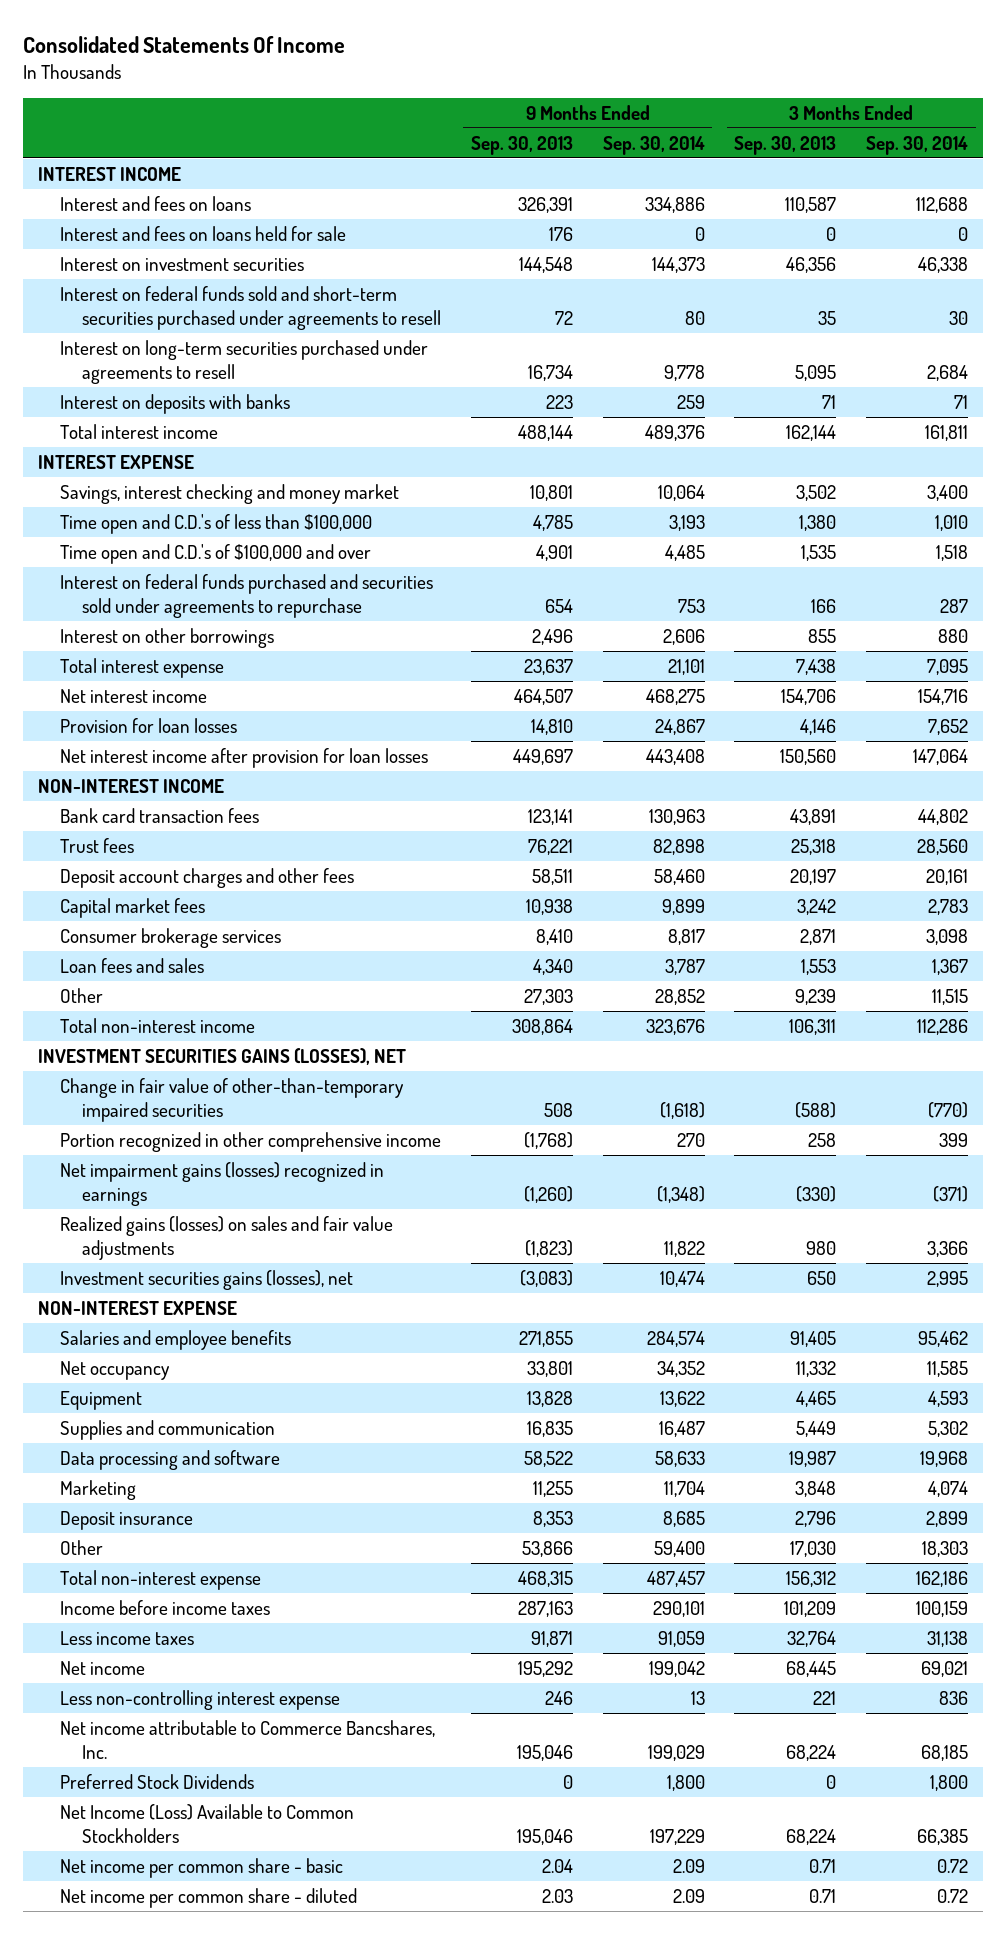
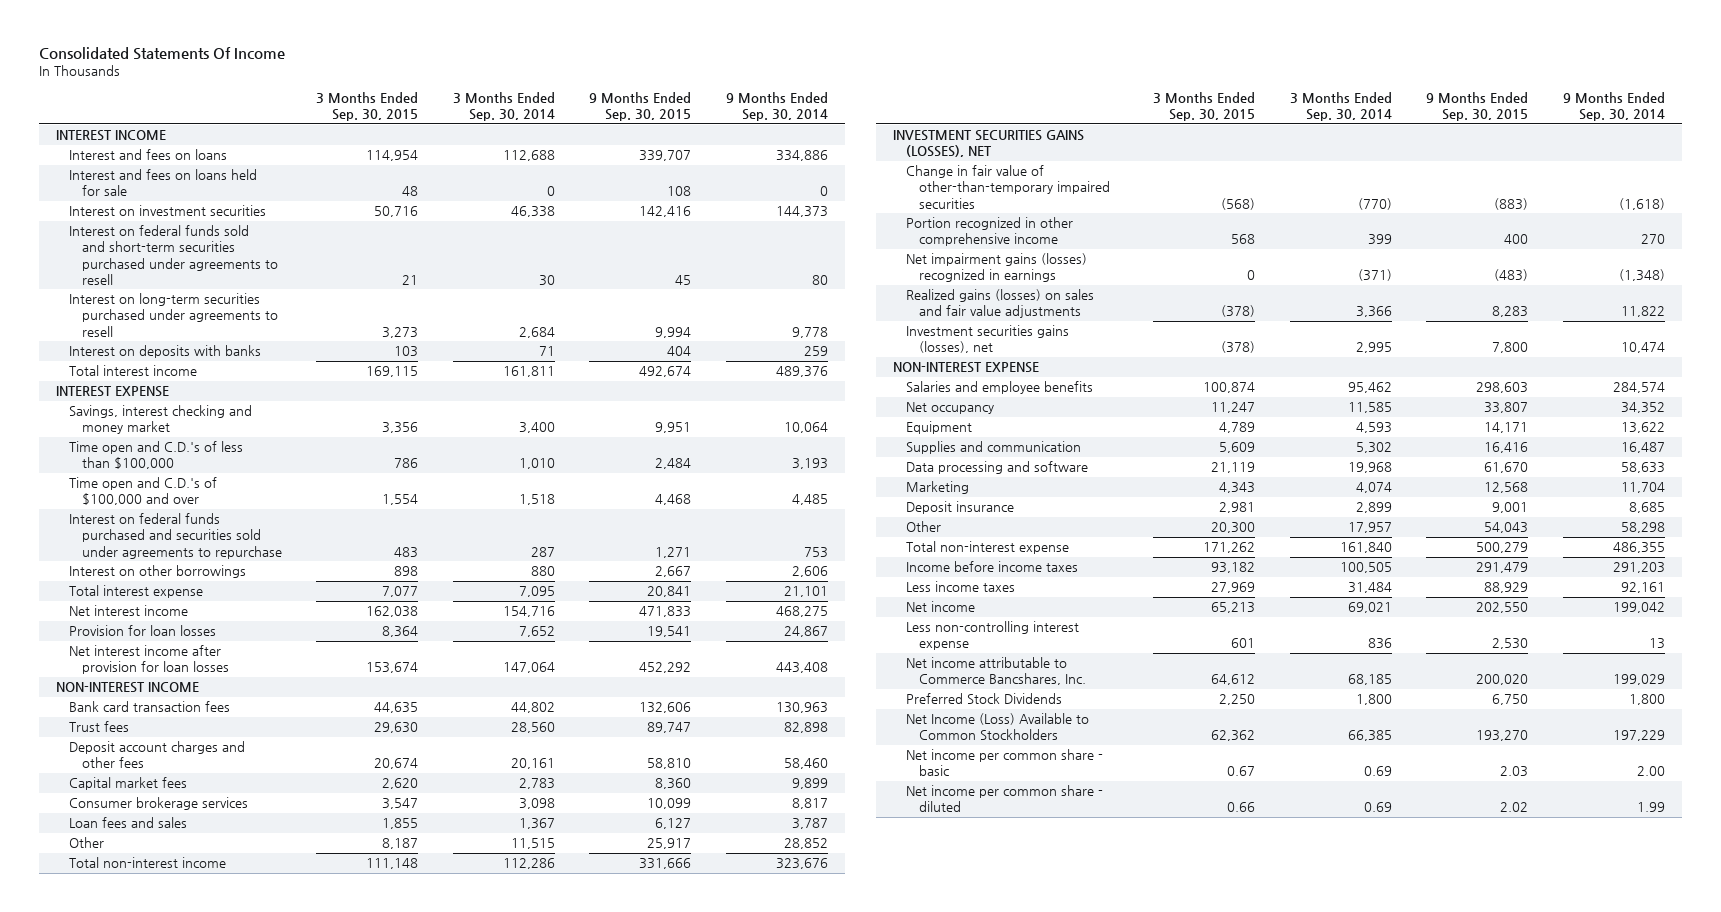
[470,135,573,155] Sep. 30, 2013 -> none
[734,135,837,155] Sep. 30, 2013 -> none
none -> [316,91,419,121] 3 Months Ended Sep. 30, 2015
none -> [589,91,692,121] 9 Months Ended Sep. 30, 2015
[653,1540,705,1557] 59,400 -> [1620,522,1665,534] 58,298
[922,1540,969,1557] 18,303 -> [1347,522,1392,534] 17,957
[646,1570,705,1587] 487,457 -> [1612,542,1665,554] 486,355
[916,1570,969,1587] 162,186 -> [1339,542,1392,554] 161,840
[652,1600,705,1617] 290,101 -> [1612,562,1665,574] 291,203
[916,1600,969,1617] 100,159 -> [1339,562,1392,574] 100,505
[657,1630,705,1647] 91,059 -> [1620,582,1665,594] 92,161
[927,1630,969,1647] 31,138 -> [1347,582,1392,594] 31,484
[672,1858,705,1873] 2.09 -> [1636,766,1665,777] 2.00
[937,1858,969,1873] 0.72 -> [1363,766,1392,777] 0.69
[672,1888,705,1903] 2.09 -> [1636,802,1665,813] 1.99
[937,1888,969,1903] 0.72 -> [1363,802,1392,813] 0.69

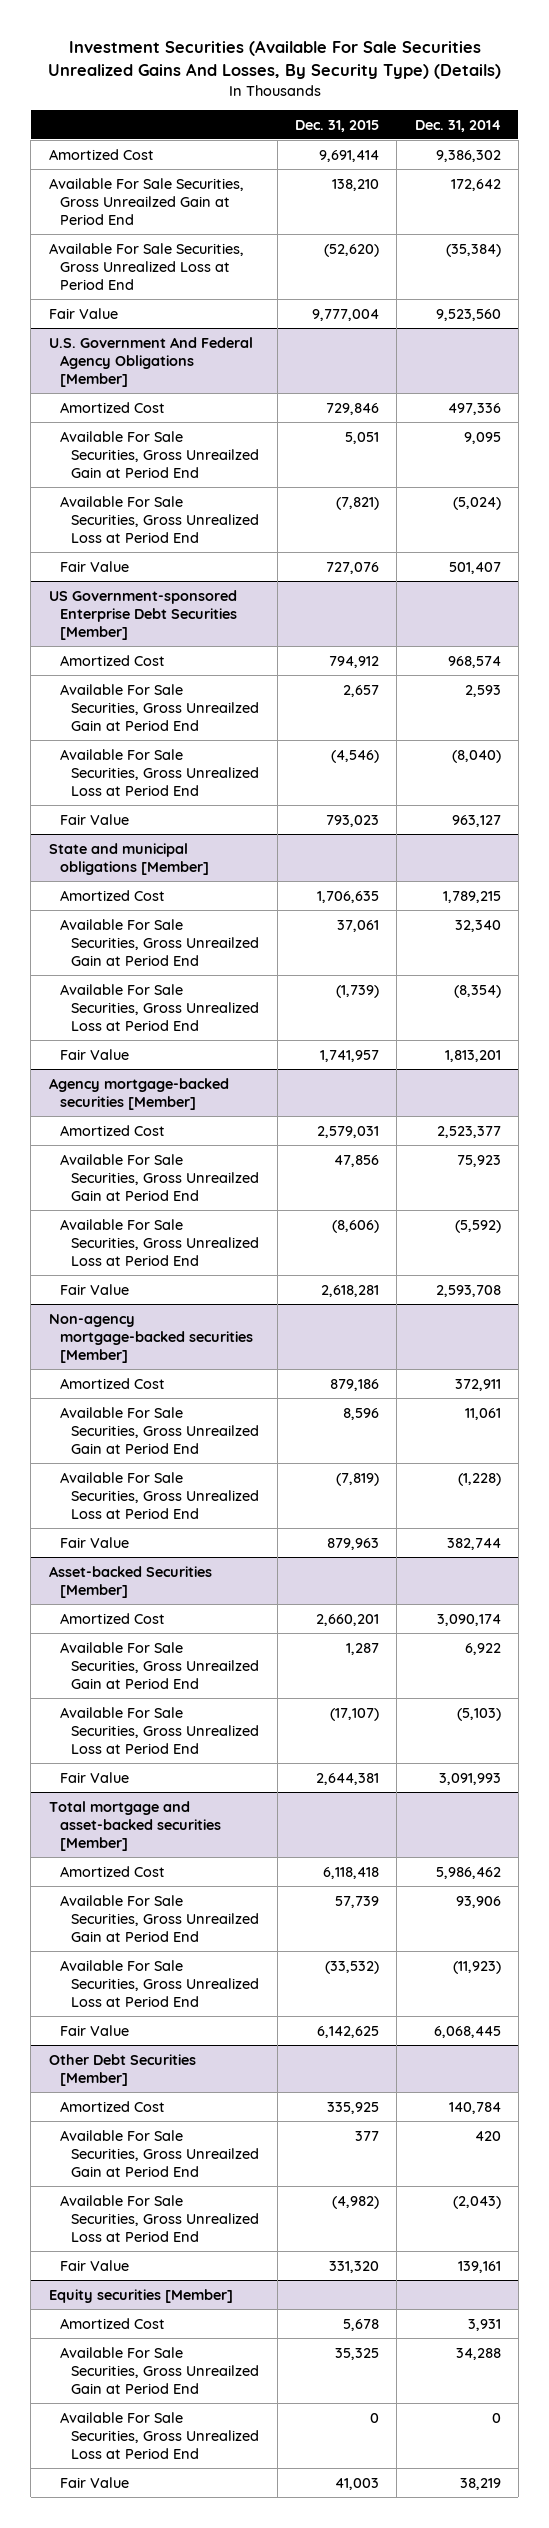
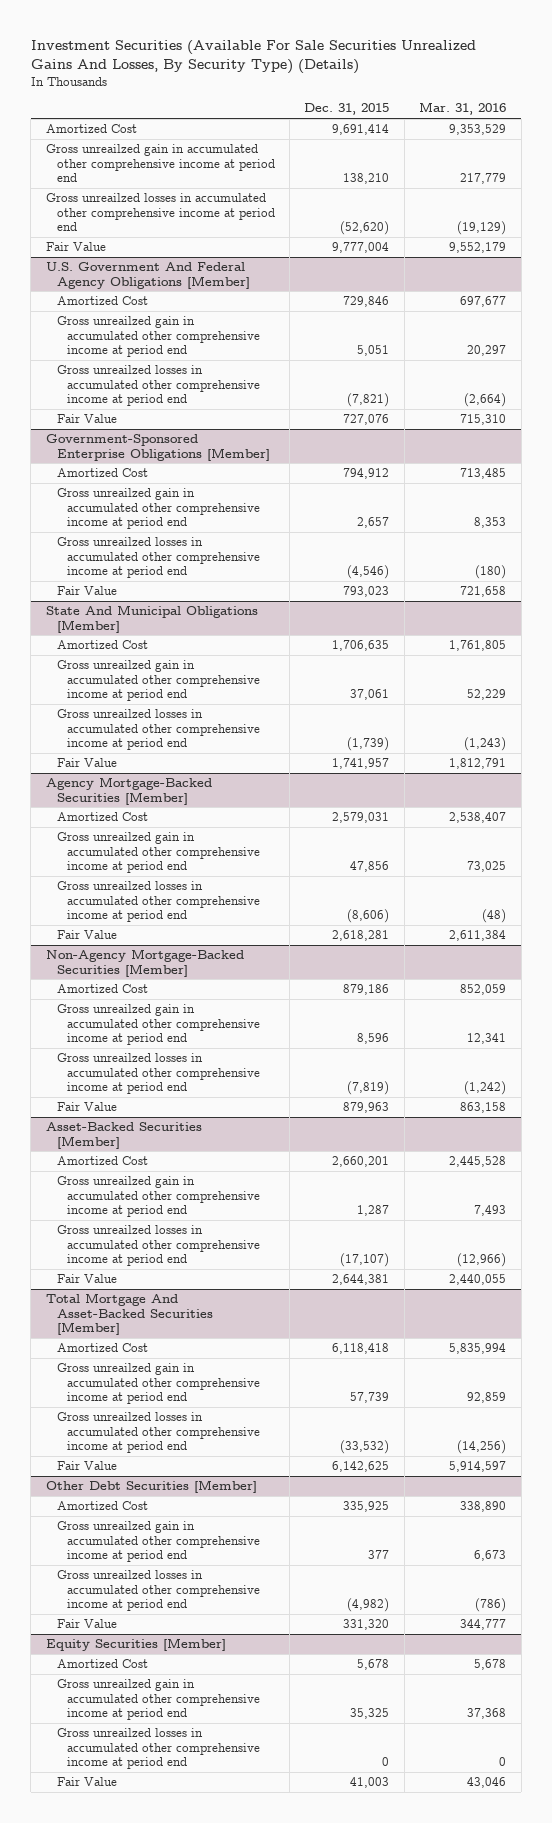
[414,119,501,132] Dec. 31, 2014 -> none
none -> [419,102,507,116] Mar. 31, 2016
[48,177,244,225] Available For Sale Securities, Gross Unreailzed Gain at Period End -> [45,144,275,182] Gross unreailzed gain in accumulated other comprehensive income at period end
[48,242,244,290] Available For Sale Securities, Gross Unrealized Loss at Period End -> [45,193,275,231] Gross unreailzed losses in accumulated other comprehensive income at period end
[60,430,260,478] Available For Sale Securities, Gross Unreailzed Gain at Period End -> [56,316,261,357] Gross unreailzed gain in accumulated other comprehensive income at period end
[60,495,260,543] Available For Sale Securities, Gross Unrealized Loss at Period End -> [56,365,261,406] Gross unreailzed losses in accumulated other comprehensive income at period end
[48,589,238,640] US Government-sponsored Enterprise Debt Securities [Member] -> [45,434,270,461] Government-Sponsored Enterprise Obligations [Member]
[60,683,260,731] Available For Sale Securities, Gross Unreailzed Gain at Period End -> [56,488,261,529] Gross unreailzed gain in accumulated other comprehensive income at period end
[60,748,260,796] Available For Sale Securities, Gross Unrealized Loss at Period End -> [56,537,261,578] Gross unreailzed losses in accumulated other comprehensive income at period end
[48,842,210,875] State and municipal obligations [Member] -> [45,605,258,633] State And Municipal Obligations [Member]
[60,918,260,966] Available For Sale Securities, Gross Unreailzed Gain at Period End -> [56,660,261,701] Gross unreailzed gain in accumulated other comprehensive income at period end
[60,983,260,1031] Available For Sale Securities, Gross Unrealized Loss at Period End -> [56,709,261,750] Gross unreailzed losses in accumulated other comprehensive income at period end
[48,1077,229,1110] Agency mortgage-backed securities [Member] -> [45,777,212,805] Agency Mortgage-Backed Securities [Member]
[60,1153,260,1201] Available For Sale Securities, Gross Unreailzed Gain at Period End -> [56,832,261,873] Gross unreailzed gain in accumulated other comprehensive income at period end
[60,1218,260,1266] Available For Sale Securities, Gross Unrealized Loss at Period End -> [56,881,261,922] Gross unreailzed losses in accumulated other comprehensive income at period end
[48,1313,254,1363] Non-agency mortgage-backed securities [Member] -> [45,949,244,977] Non-Agency Mortgage-Backed Securities [Member]
[60,1406,260,1454] Available For Sale Securities, Gross Unreailzed Gain at Period End -> [56,1004,261,1045] Gross unreailzed gain in accumulated other comprehensive income at period end
[60,1471,260,1519] Available For Sale Securities, Gross Unrealized Loss at Period End -> [56,1053,261,1094] Gross unreailzed losses in accumulated other comprehensive income at period end
[48,1565,212,1598] Asset-backed Securities [Member] -> [45,1122,202,1149] Asset-Backed Securities [Member]
[60,1641,260,1689] Available For Sale Securities, Gross Unreailzed Gain at Period End -> [56,1176,261,1217] Gross unreailzed gain in accumulated other comprehensive income at period end
[60,1706,260,1754] Available For Sale Securities, Gross Unrealized Loss at Period End -> [56,1225,261,1266] Gross unreailzed losses in accumulated other comprehensive income at period end
[48,1800,222,1851] Total mortgage and asset-backed securities [Member] -> [45,1293,213,1335] Total Mortgage And Asset-Backed Securities [Member]
[60,1894,260,1942] Available For Sale Securities, Gross Unreailzed Gain at Period End -> [56,1363,261,1404] Gross unreailzed gain in accumulated other comprehensive income at period end
[60,1959,260,2007] Available For Sale Securities, Gross Unrealized Loss at Period End -> [56,1412,261,1453] Gross unreailzed losses in accumulated other comprehensive income at period end
[60,2129,260,2177] Available For Sale Securities, Gross Unreailzed Gain at Period End -> [56,1521,261,1562] Gross unreailzed gain in accumulated other comprehensive income at period end
[60,2194,260,2242] Available For Sale Securities, Gross Unrealized Loss at Period End -> [56,1570,261,1611] Gross unreailzed losses in accumulated other comprehensive income at period end
[48,2288,233,2303] Equity securities [Member] -> [45,1638,226,1652] Equity Securities [Member]
[60,2346,260,2394] Available For Sale Securities, Gross Unreailzed Gain at Period End -> [56,1679,261,1720] Gross unreailzed gain in accumulated other comprehensive income at period end
[60,2411,260,2459] Available For Sale Securities, Gross Unrealized Loss at Period End -> [56,1728,261,1769] Gross unreailzed losses in accumulated other comprehensive income at period end

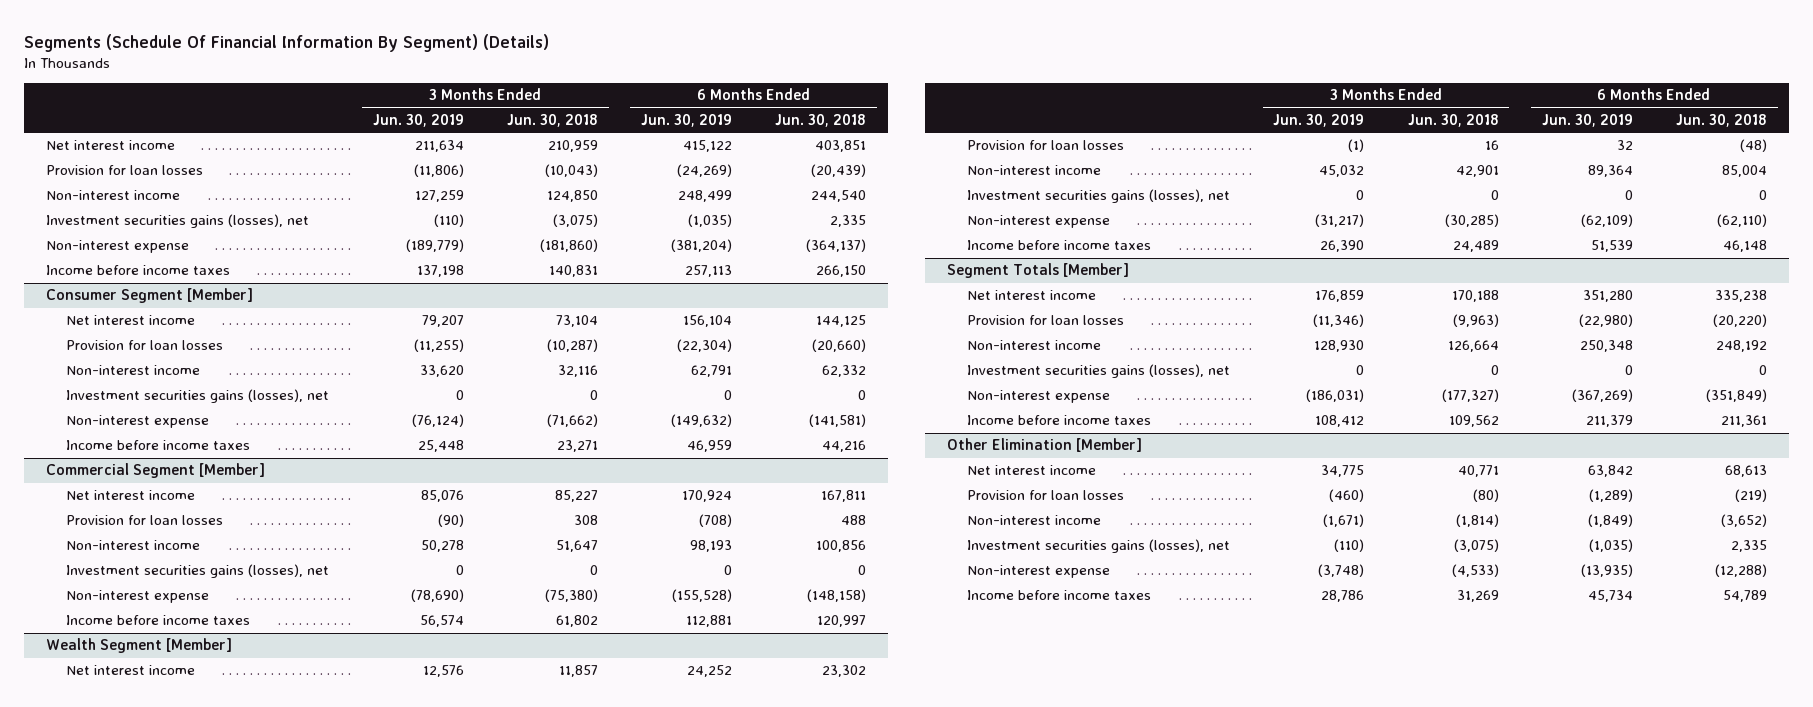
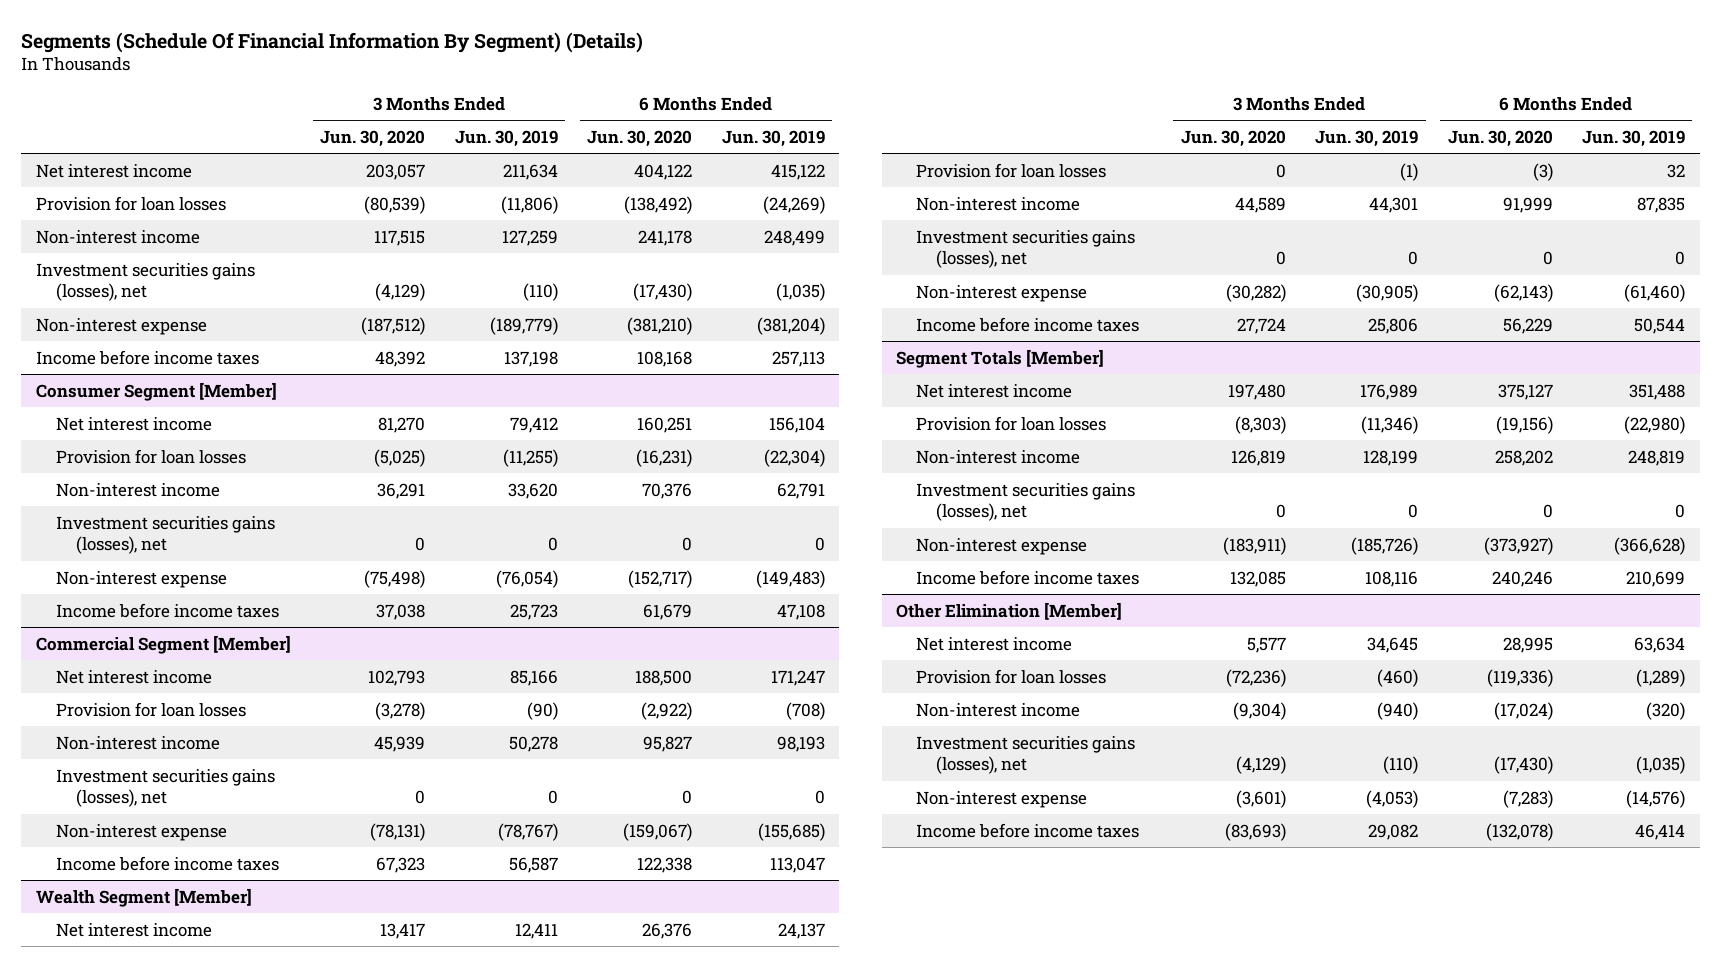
[506,113,598,127] Jun. 30, 2018 -> none
[775,113,867,127] Jun. 30, 2018 -> none
none -> [320,129,426,147] Jun. 30, 2020
none -> [587,129,693,147] Jun. 30, 2020
[421,315,464,328] 79,207 -> [509,416,558,433] 79,412
[411,414,464,428] (76,124) -> [495,569,558,588] (76,054)
[670,414,732,428] (149,632) -> [755,569,825,588] (149,483)
[417,440,464,453] 25,448 -> [509,603,558,620] 25,723
[686,440,732,453] 46,959 -> [776,603,825,620] 47,108
[420,490,464,503] 85,076 -> [509,669,558,686] 85,166
[681,490,732,503] 170,924 -> [770,669,825,686] 171,247
[410,589,464,603] (78,690) -> [497,822,558,841] (78,767)
[671,589,732,603] (155,528) -> [757,822,825,841] (155,685)
[419,615,464,628] 56,574 -> [508,856,558,873] 56,587
[685,615,732,628] 112,881 -> [769,856,825,873] 113,047
[422,665,464,678] 12,576 -> [514,922,558,939] 12,411
[686,665,732,678] 24,252 -> [777,922,825,939] 24,137
[1319,165,1365,178] 45,032 -> [1369,196,1419,213] 44,301
[1587,165,1633,178] 89,364 -> [1636,196,1685,213] 87,835
[1315,214,1365,228] (31,217) -> [1356,283,1419,302] (30,905)
[1580,214,1633,228] (62,109) -> [1623,283,1685,302] (61,460)
[1320,240,1365,253] 26,390 -> [1368,317,1419,334] 25,806
[1590,240,1633,253] 51,539 -> [1633,317,1685,334] 50,544
[1315,290,1365,303] 176,859 -> [1360,383,1419,400] 176,989
[1582,290,1633,303] 351,280 -> [1628,383,1685,400] 351,488
[1314,340,1365,353] 128,930 -> [1363,449,1419,466] 128,199
[1579,340,1633,353] 250,348 -> [1627,449,1685,466] 248,819
[1306,389,1365,403] (186,031) -> [1351,536,1419,555] (185,726)
[1571,389,1633,403] (367,269) -> [1613,536,1685,555] (366,628)
[1315,415,1365,428] 108,412 -> [1365,570,1419,587] 108,116
[1585,415,1633,428] 211,379 -> [1625,570,1685,587] 210,699
[1321,465,1365,478] 34,775 -> [1367,636,1419,653] 34,645
[1587,465,1633,478] 63,842 -> [1633,636,1685,653] 63,634
[1323,514,1365,528] (1,671) -> [1377,701,1419,720] (940)
[1587,514,1633,528] (1,849) -> [1645,701,1685,720] (320)
[1318,564,1365,578] (3,748) -> [1366,789,1419,808] (4,053)
[1580,564,1633,578] (13,935) -> [1625,789,1685,808] (14,576)
[1321,590,1365,603] 28,786 -> [1368,823,1419,840] 29,082
[1587,590,1633,603] 45,734 -> [1634,823,1685,840] 46,414

